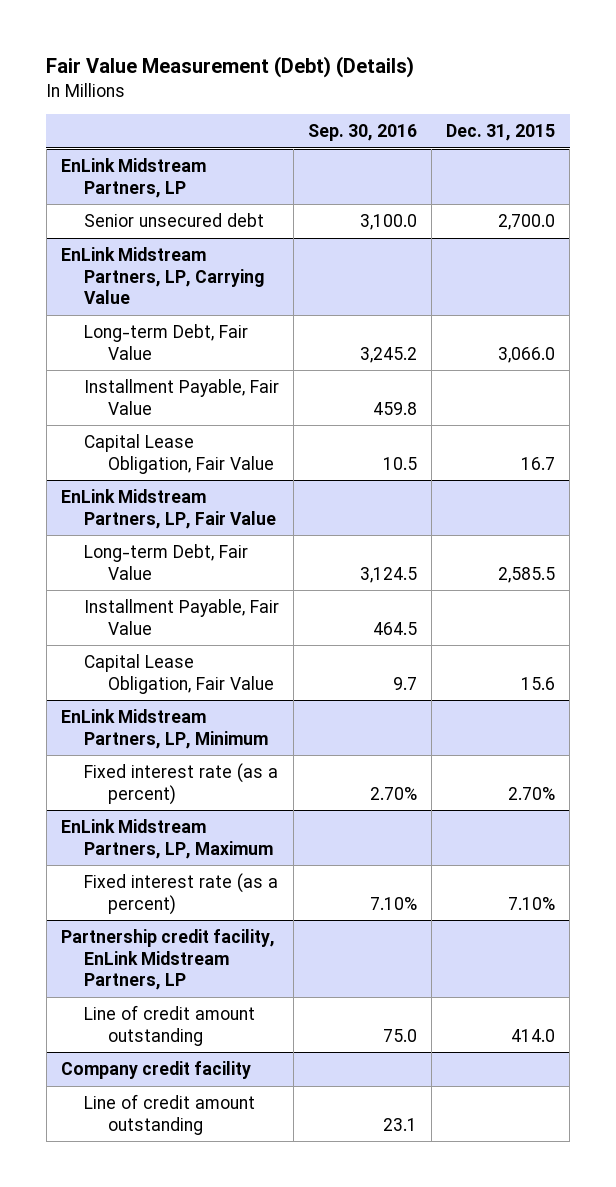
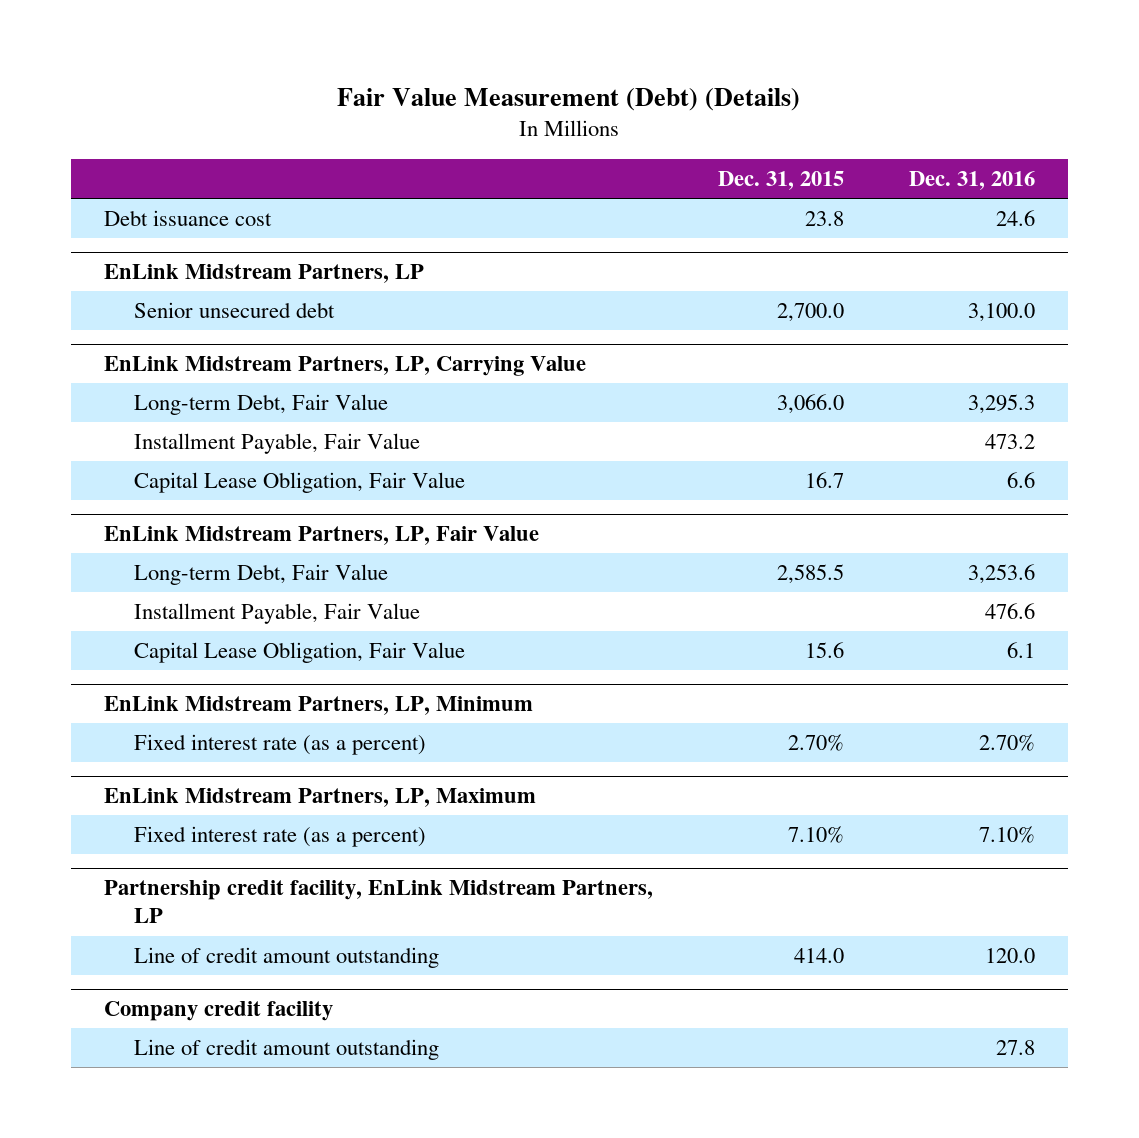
[308,124,418,142] Sep. 30, 2016 -> none
none -> [909,171,1036,191] Dec. 31, 2016
none -> [103,210,272,227] Debt issuance cost

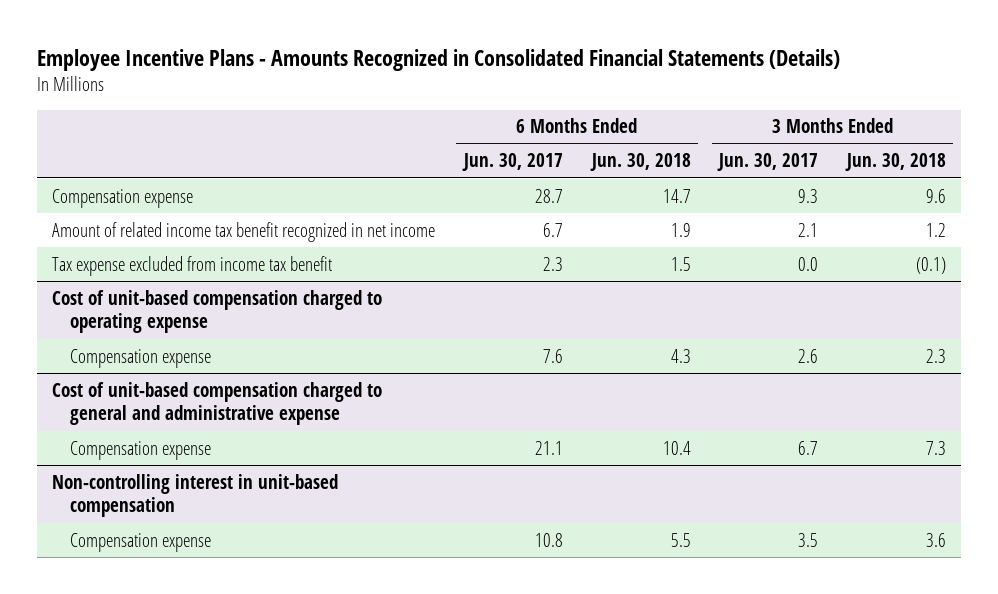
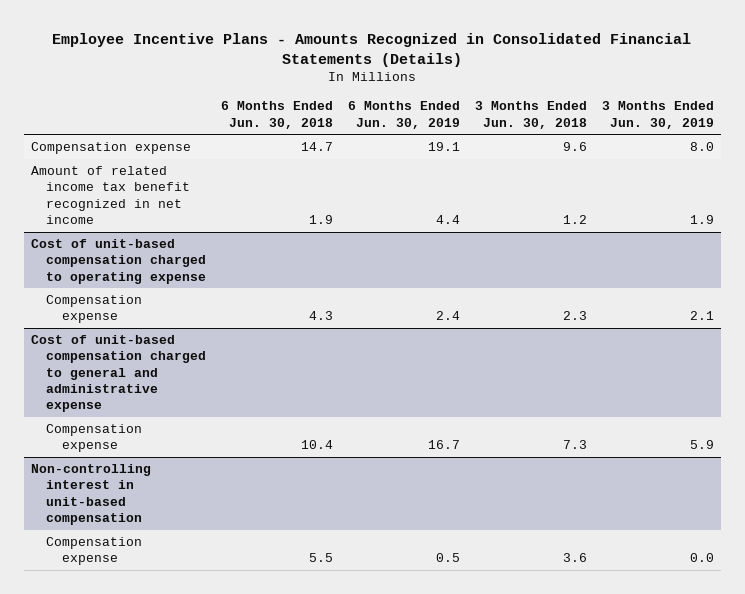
[461,153,563,172] Jun. 30, 2017 -> none
[717,153,819,172] Jun. 30, 2017 -> none
none -> [348,101,461,129] 6 Months Ended Jun. 30, 2019
none -> [601,101,714,129] 3 Months Ended Jun. 30, 2019
[51,255,332,276] Tax expense excluded from income tax benefit -> none

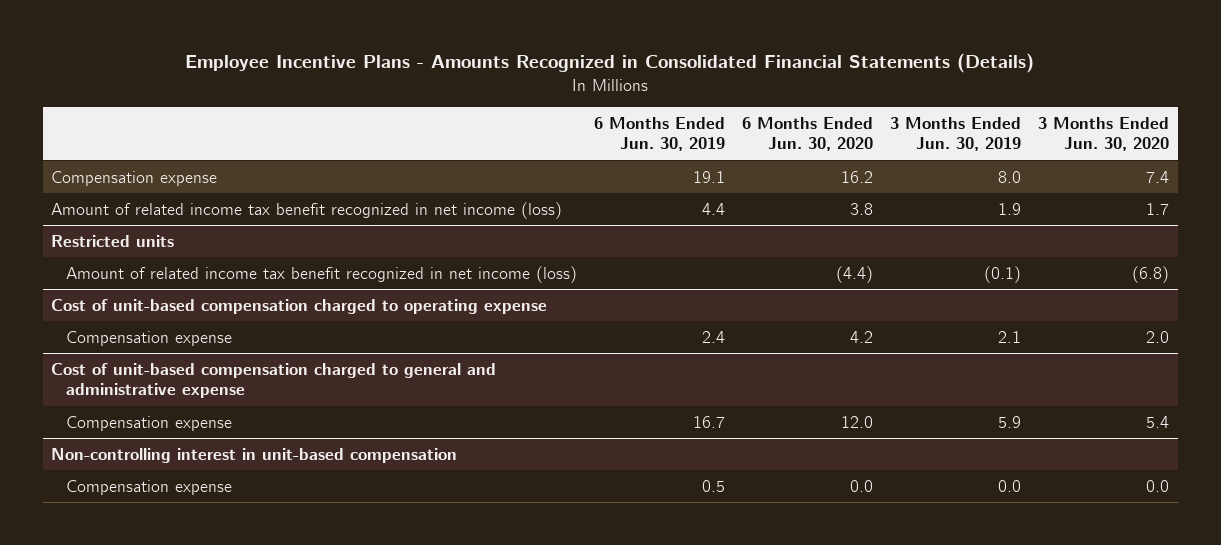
[221,101,334,129] 6 Months Ended Jun. 30, 2018 -> none
[474,101,587,129] 3 Months Ended Jun. 30, 2018 -> none
none -> [741,117,873,152] 6 Months Ended Jun. 30, 2020
none -> [1038,117,1170,152] 3 Months Ended Jun. 30, 2020
[31,166,191,224] Amount of related income tax benefit recognized in net income -> [51,201,563,219] Amount of related income tax benefit recognized in net income (loss)
none -> [51,234,175,247] Restricted units
none -> [65,265,577,283] Amount of related income tax benefit recognized in net income (loss)

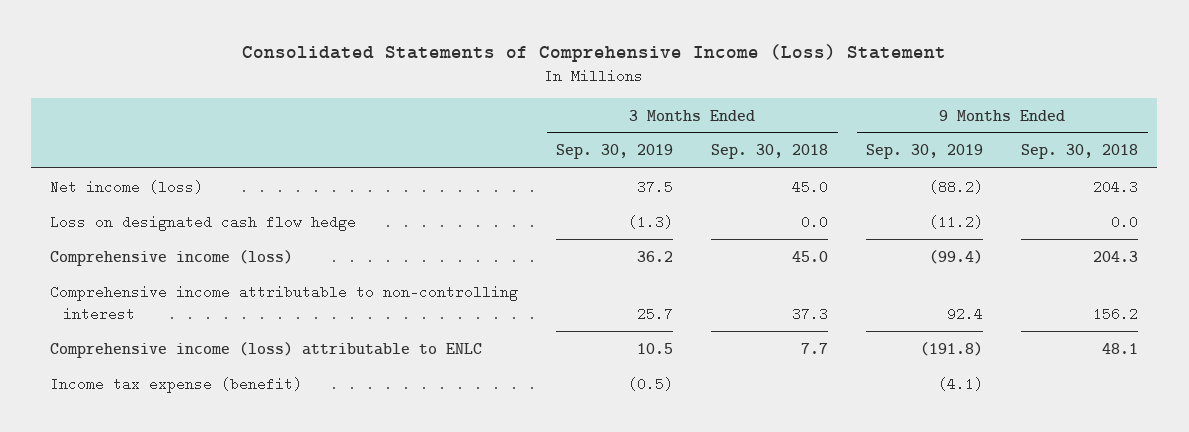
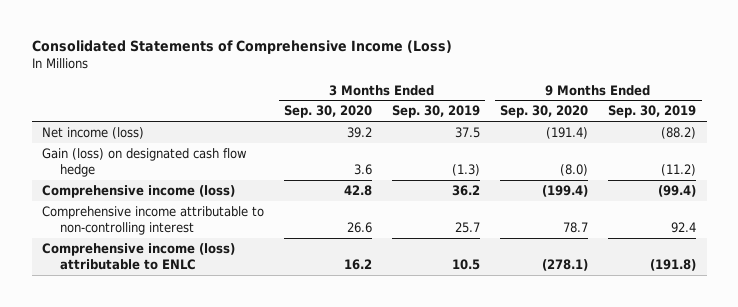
[242,43,947,62] Consolidated Statements of Comprehensive Income (Loss) Statement -> [31,39,452,54] Consolidated Statements of Comprehensive Income (Loss)
[711,144,829,160] Sep. 30, 2018 -> none
[1021,144,1139,160] Sep. 30, 2018 -> none
none -> [284,105,373,119] Sep. 30, 2020
none -> [500,105,589,119] Sep. 30, 2020
[50,214,357,231] Loss on designated cash flow hedge -> [41,147,247,177] Gain (loss) on designated cash flow hedge
[50,376,303,393] Income tax expense (benefit) -> none

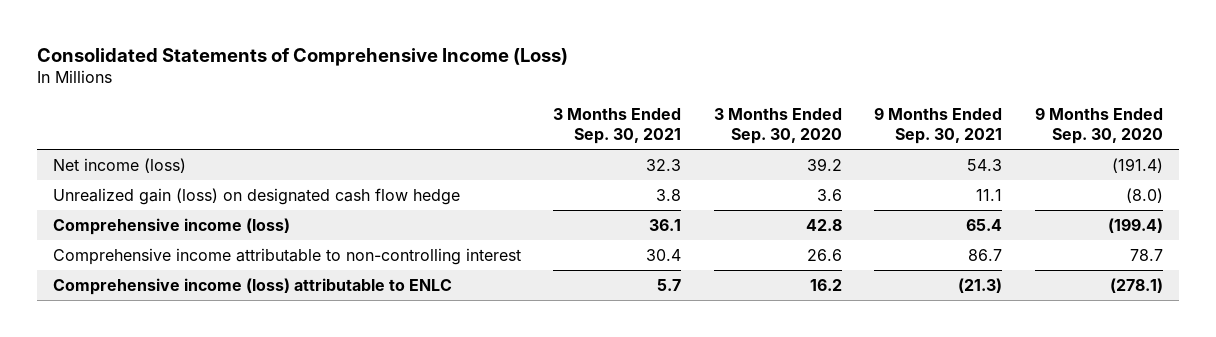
[392,105,481,119] Sep. 30, 2019 -> none
[608,105,697,119] Sep. 30, 2019 -> none
none -> [553,107,682,144] 3 Months Ended Sep. 30, 2021
none -> [874,106,1003,144] 9 Months Ended Sep. 30, 2021
[41,147,247,177] Gain (loss) on designated cash flow hedge -> [53,187,461,205] Unrealized gain (loss) on designated cash flow hedge

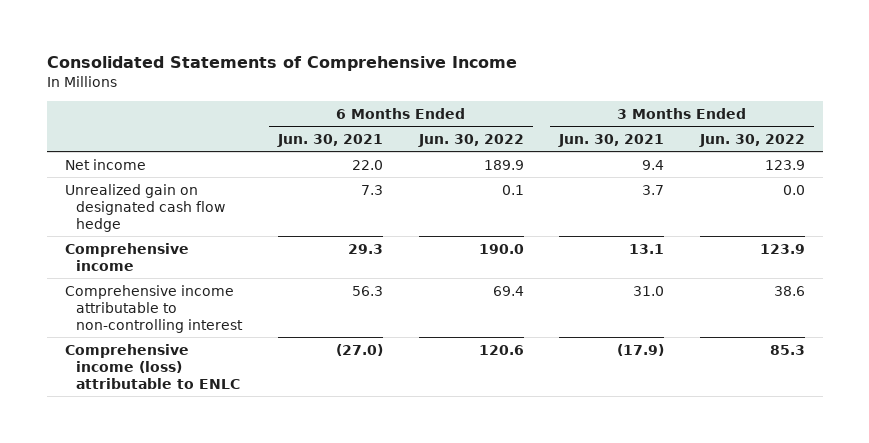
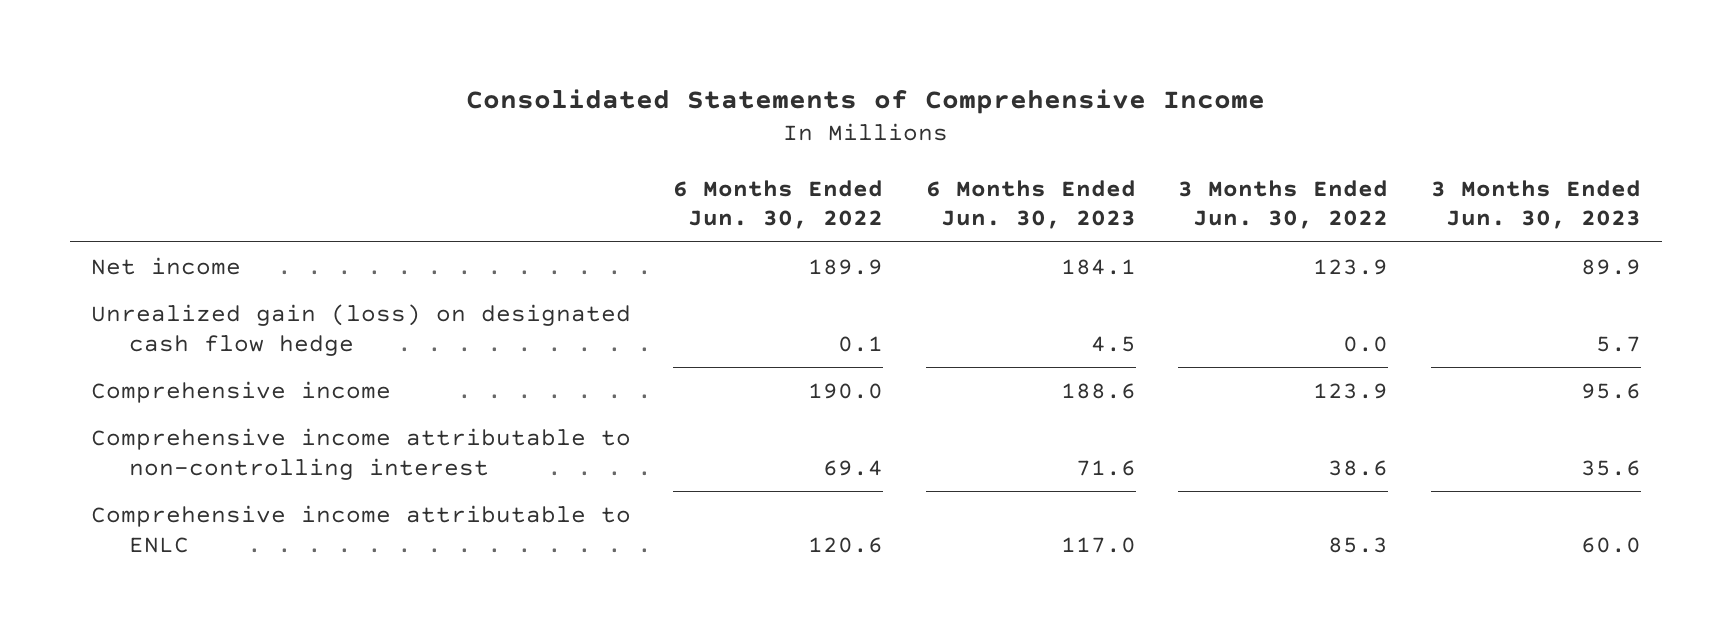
[277,133,384,147] Jun. 30, 2021 -> none
[558,133,665,147] Jun. 30, 2021 -> none
none -> [925,179,1136,230] 6 Months Ended Jun. 30, 2023
none -> [1430,179,1641,230] 3 Months Ended Jun. 30, 2023
[64,183,226,232] Unrealized gain on designated cash flow hedge -> [91,303,632,356] Unrealized gain (loss) on designated cash flow hedge
[64,343,241,389] Comprehensive income (loss) attributable to ENLC -> [91,504,632,553] Comprehensive income attributable to ENLC

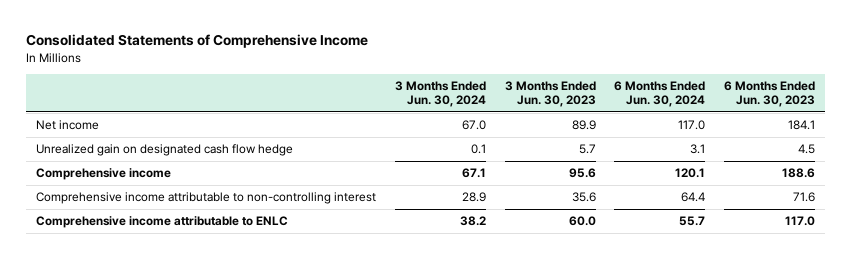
[673,179,884,230] 6 Months Ended Jun. 30, 2022 -> none
[1178,179,1389,230] 3 Months Ended Jun. 30, 2022 -> none
none -> [394,80,486,108] 3 Months Ended Jun. 30, 2024
none -> [614,80,706,108] 6 Months Ended Jun. 30, 2024
[91,303,632,356] Unrealized gain (loss) on designated cash flow hedge -> [35,144,293,157] Unrealized gain on designated cash flow hedge

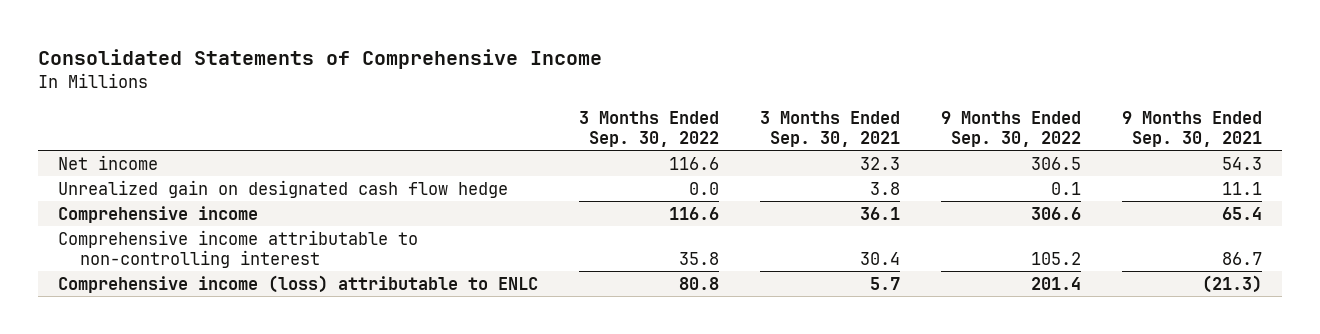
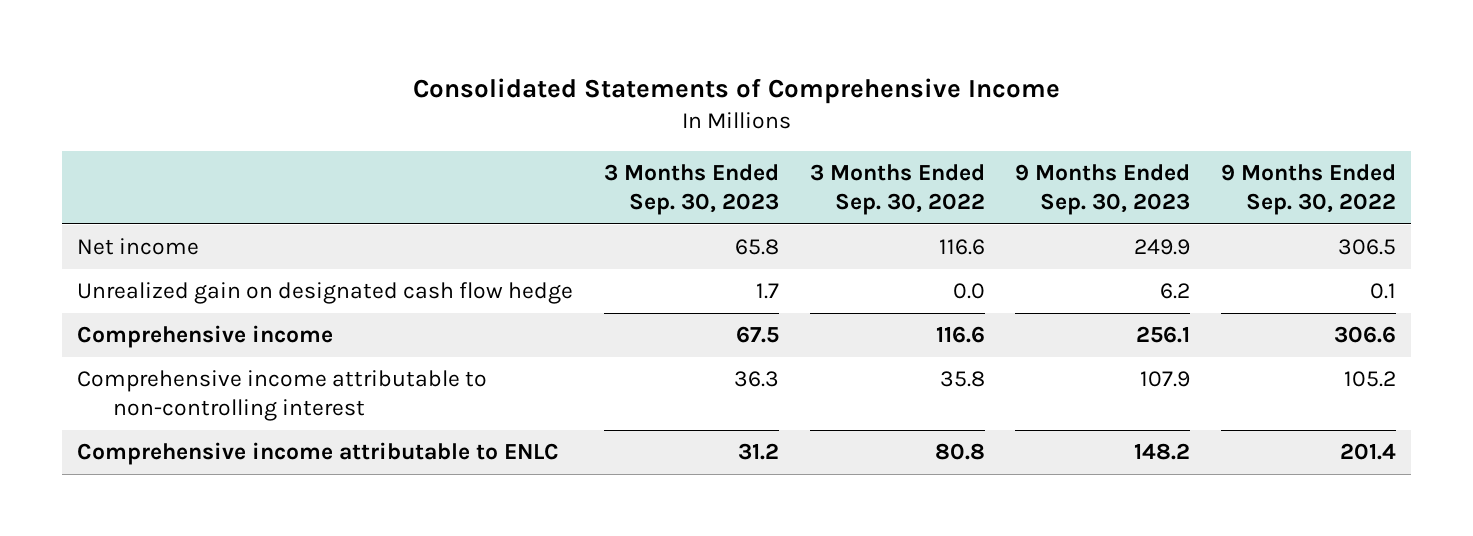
[760,110,901,148] 3 Months Ended Sep. 30, 2021 -> none
[1121,110,1262,148] 9 Months Ended Sep. 30, 2021 -> none
none -> [603,163,779,216] 3 Months Ended Sep. 30, 2023
none -> [1015,163,1191,216] 9 Months Ended Sep. 30, 2023
[58,274,539,293] Comprehensive income (loss) attributable to ENLC -> [77,442,560,466] Comprehensive income attributable to ENLC

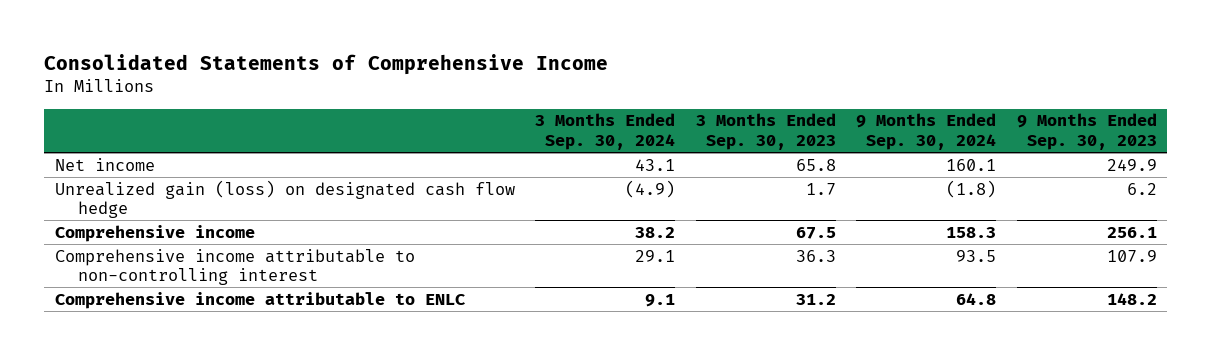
[809,163,985,216] 3 Months Ended Sep. 30, 2022 -> none
[1221,163,1397,216] 9 Months Ended Sep. 30, 2022 -> none
none -> [535,113,676,151] 3 Months Ended Sep. 30, 2024
none -> [856,113,997,151] 9 Months Ended Sep. 30, 2024
[77,282,574,305] Unrealized gain on designated cash flow hedge -> [54,179,515,219] Unrealized gain (loss) on designated cash flow hedge

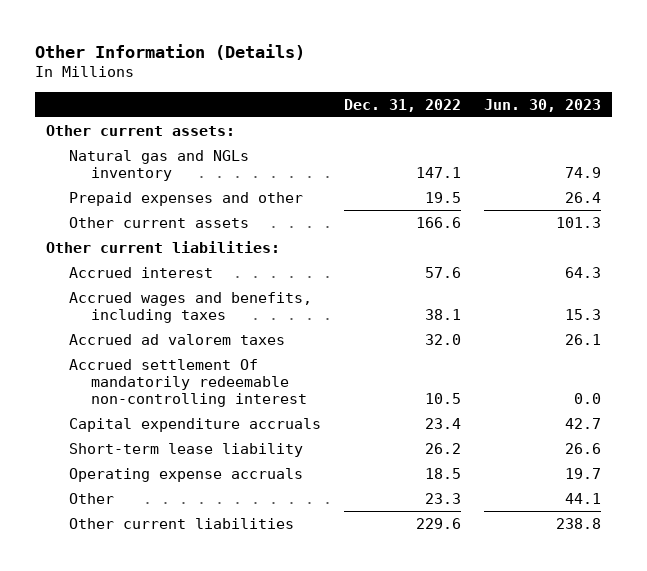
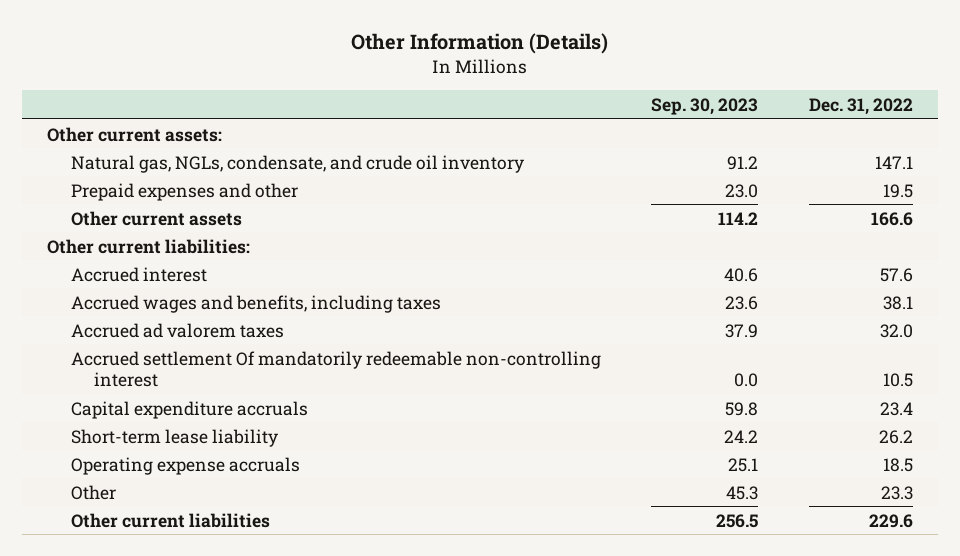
[483,98,601,112] Jun. 30, 2023 -> none
none -> [651,97,759,115] Sep. 30, 2023
[68,149,249,181] Natural gas and NGLs inventory -> [70,154,524,173] Natural gas, NGLs, condensate, and crude oil inventory

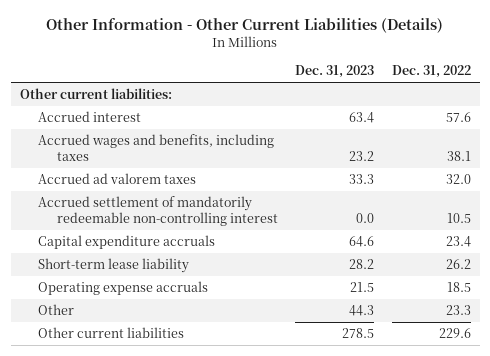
[351,33,609,55] Other Information (Details) -> [46,18,444,34] Other Information - Other Current Liabilities (Details)
[651,97,759,115] Sep. 30, 2023 -> none
none -> [295,65,375,79] Dec. 31, 2023
[47,126,223,142] Other current assets: -> none
[70,154,524,173] Natural gas, NGLs, condensate, and crude oil inventory -> none
[70,182,298,201] Prepaid expenses and other -> none
[70,210,242,226] Other current assets -> none
[70,350,601,388] Accrued settlement Of mandatorily redeemable non-controlling interest -> [38,196,278,227] Accrued settlement of mandatorily redeemable non-controlling interest

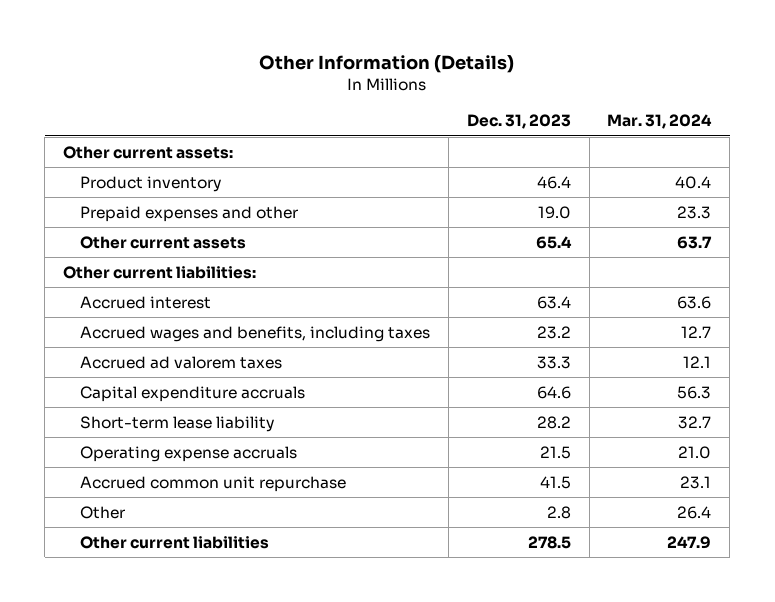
[46,18,444,34] Other Information - Other Current Liabilities (Details) -> [259,54,515,73] Other Information (Details)
[391,65,471,79] Dec. 31, 2022 -> none
none -> [607,114,713,130] Mar. 31, 2024
none -> [63,145,234,159] Other current assets:
none -> [79,175,221,192] Product inventory
none -> [79,205,298,222] Prepaid expenses and other
none -> [79,235,246,249] Other current assets
[38,196,278,227] Accrued settlement of mandatorily redeemable non-controlling interest -> none
none -> [79,475,346,492] Accrued common unit repurchase
[349,305,375,317] 44.3 -> [546,505,571,519] 2.8

